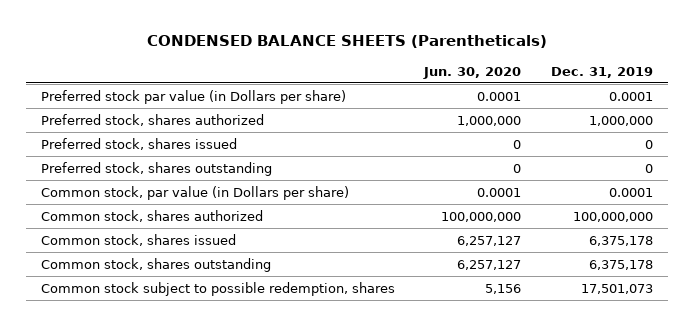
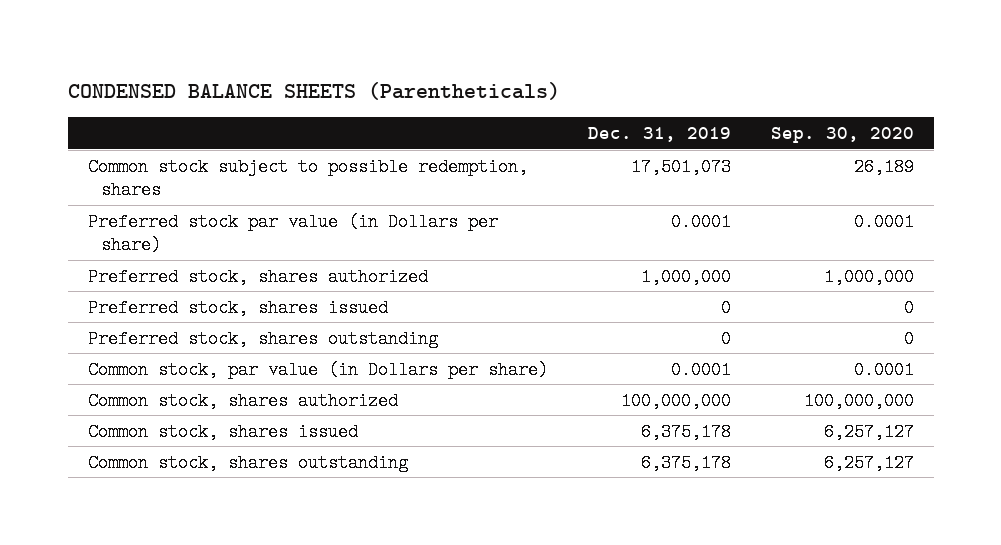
[423,66,522,79] Jun. 30, 2020 -> none
none -> [770,126,914,143] Sep. 30, 2020
[40,281,395,296] Common stock subject to possible redemption, shares -> [87,157,528,200] Common stock subject to possible redemption, shares

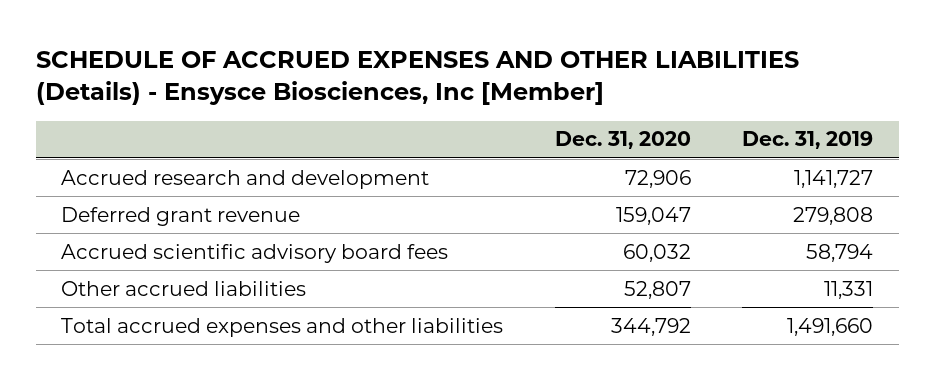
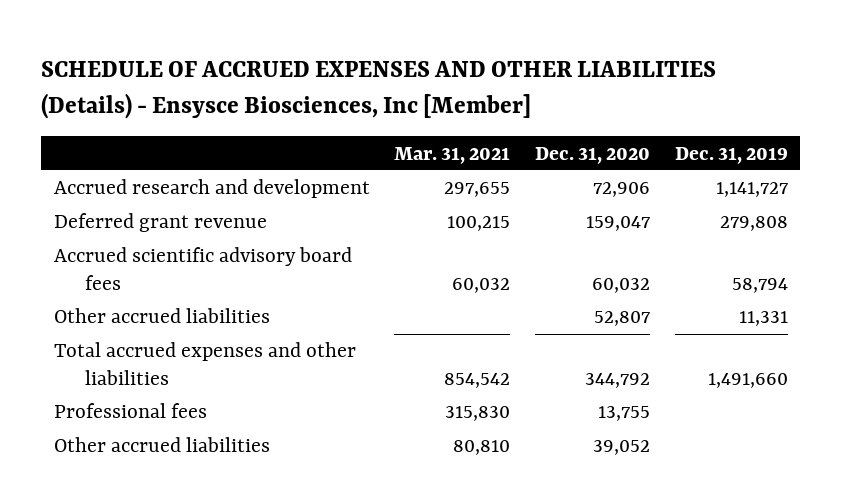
none -> [394,146,511,164] Mar. 31, 2021
none -> [53,403,207,419] Professional fees
none -> [53,437,270,453] Other accrued liabilities

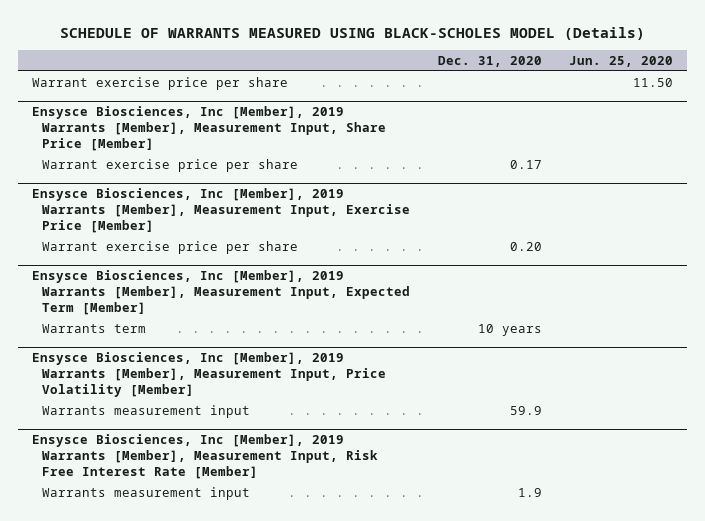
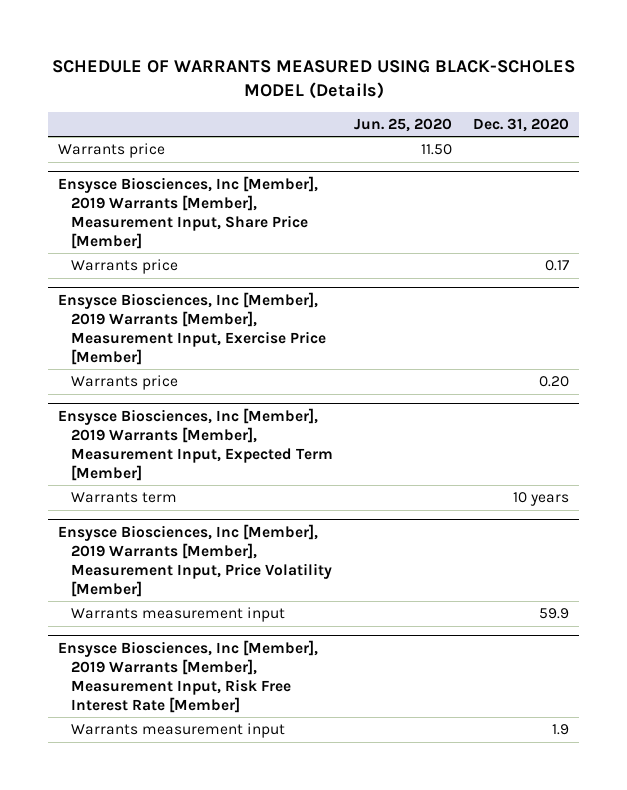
[32,76,289,90] Warrant exercise price per share -> [58,143,166,159] Warrants price
[42,158,299,172] Warrant exercise price per share -> [70,259,178,275] Warrants price
[42,240,299,254] Warrant exercise price per share -> [70,375,178,391] Warrants price

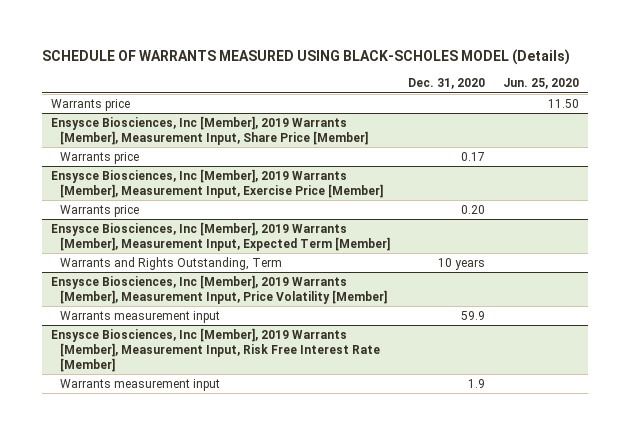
[70,492,177,504] Warrants term -> [60,256,283,270] Warrants and Rights Outstanding, Term

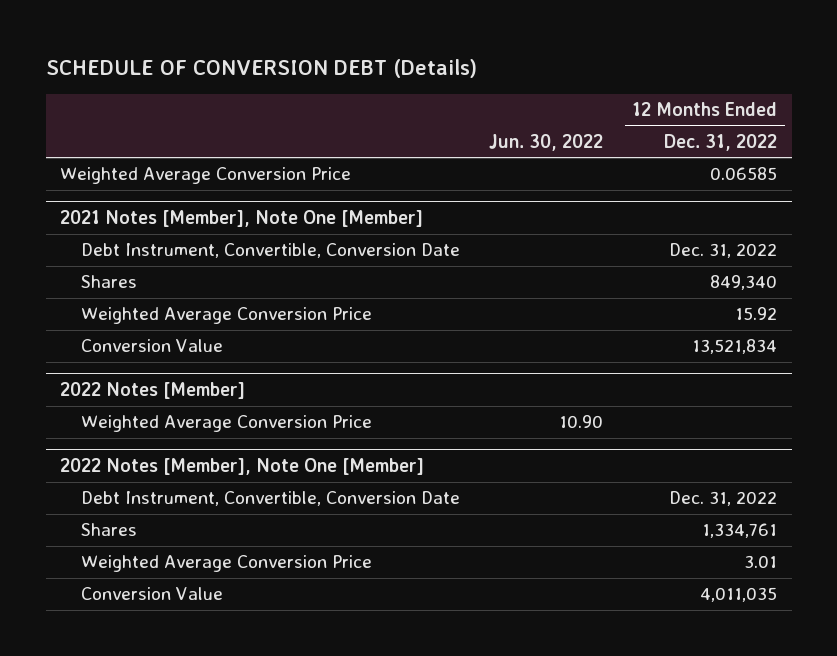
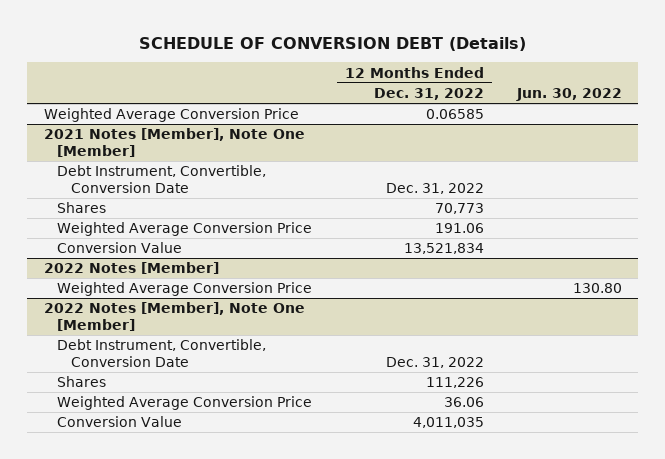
[710,275,778,291] 849,340 -> [435,203,485,215] 70,773
[735,307,778,321] 15.92 -> [435,223,485,234] 191.06
[559,415,604,429] 10.90 -> [572,283,622,294] 130.80
[702,523,778,539] 1,334,761 -> [426,377,485,389] 111,226
[744,555,778,569] 3.01 -> [444,397,485,408] 36.06

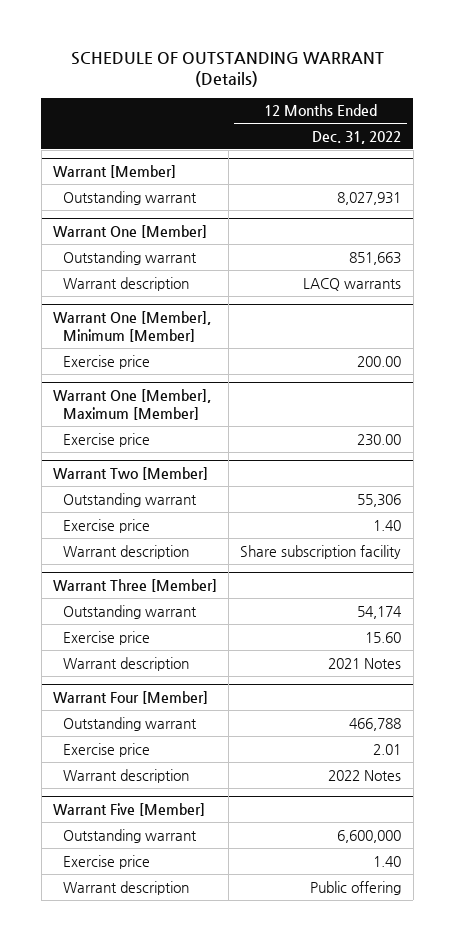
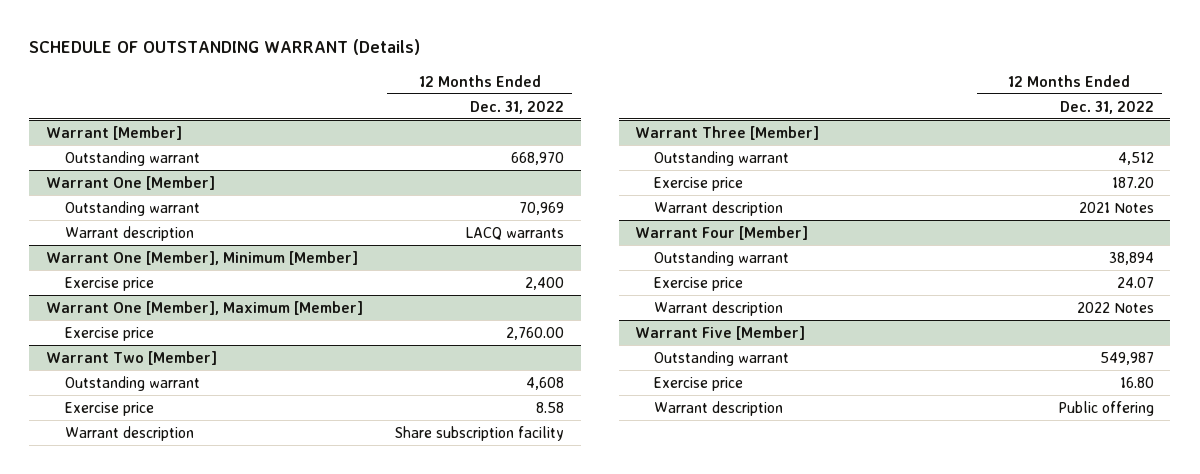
[337,191,402,205] 8,027,931 -> [511,151,565,165] 668,970
[349,251,402,265] 851,663 -> [519,201,565,215] 70,969
[357,355,402,367] 200.00 -> [525,276,565,290] 2,400
[357,433,402,446] 230.00 -> [506,326,565,340] 2,760.00
[357,493,402,507] 55,306 -> [526,376,565,390] 4,608
[373,519,402,531] 1.40 -> [536,401,565,413] 8.58
[357,605,403,619] 54,174 -> [1117,151,1154,165] 4,512
[365,631,402,643] 15.60 -> [1111,176,1154,188] 187.20
[349,717,402,731] 466,788 -> [1108,251,1154,265] 38,894
[373,743,402,755] 2.01 -> [1116,276,1154,288] 24.07
[337,829,402,843] 6,600,000 -> [1099,351,1154,365] 549,987
[373,855,402,867] 1.40 -> [1119,376,1154,388] 16.80

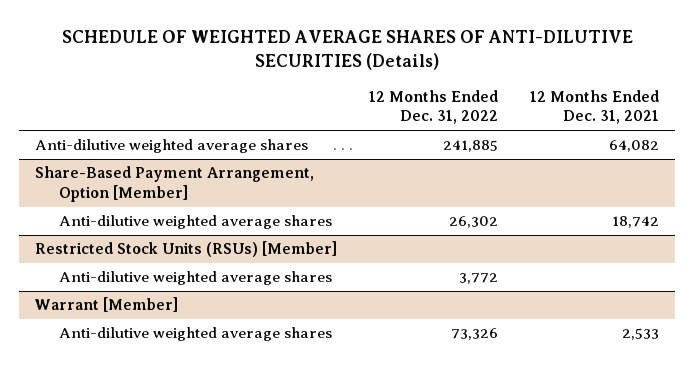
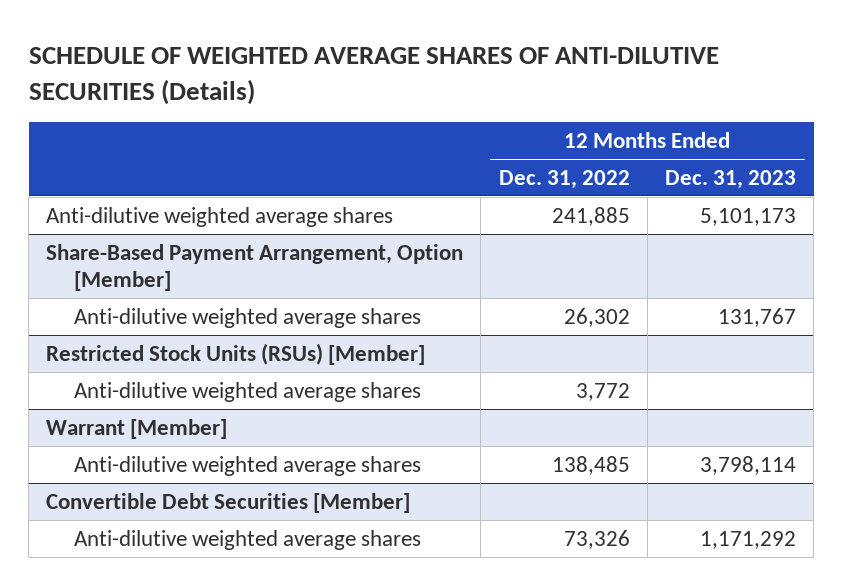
[529,89,659,125] 12 Months Ended Dec. 31, 2021 -> none
none -> [665,169,797,189] Dec. 31, 2023
none -> [74,455,422,476] Anti-dilutive weighted average shares
none -> [46,492,411,513] Convertible Debt Securities [Member]

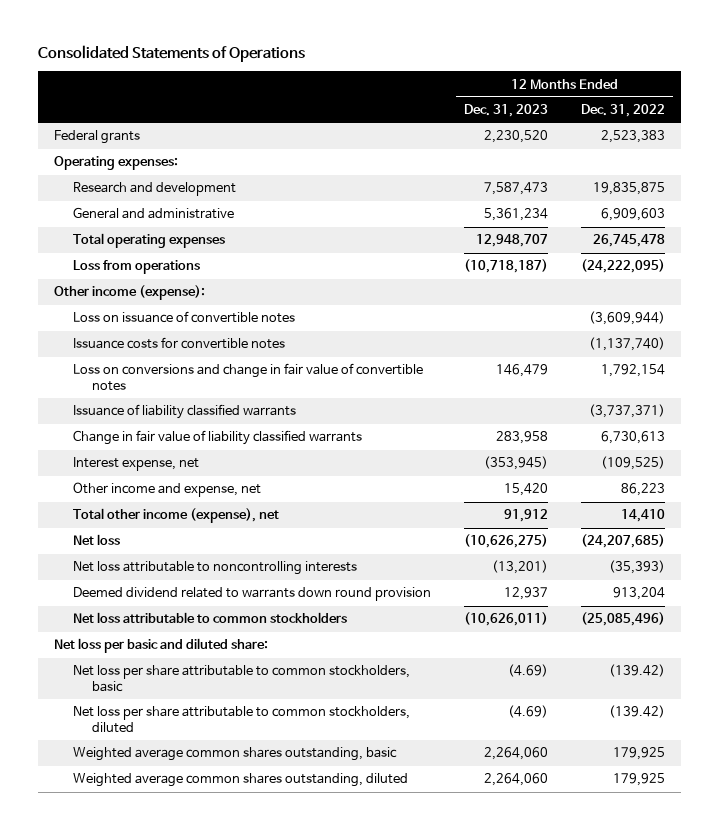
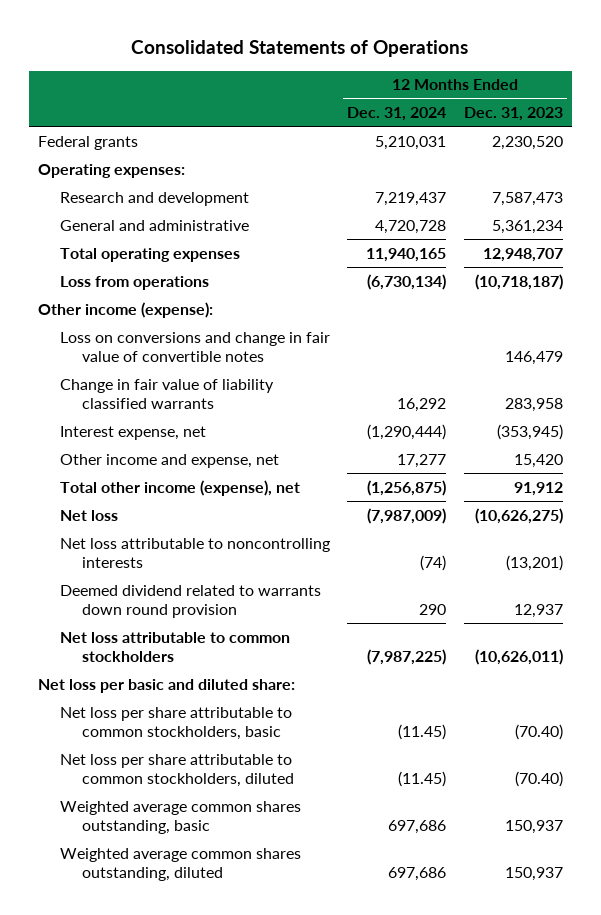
[581,104,666,118] Dec. 31, 2022 -> none
none -> [347,107,447,122] Dec. 31, 2024
[73,311,296,324] Loss on issuance of convertible notes -> none
[73,337,286,350] Issuance costs for convertible notes -> none
[73,404,297,420] Issuance of liability classified warrants -> none
[508,664,549,678] (4.69) -> [514,724,563,741] (70.40)
[508,705,549,719] (4.69) -> [514,771,563,788] (70.40)
[484,747,549,761] 2,264,060 -> [504,820,563,835] 150,937
[484,773,549,787] 2,264,060 -> [504,867,563,882] 150,937

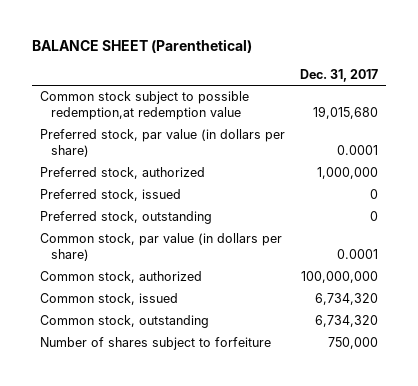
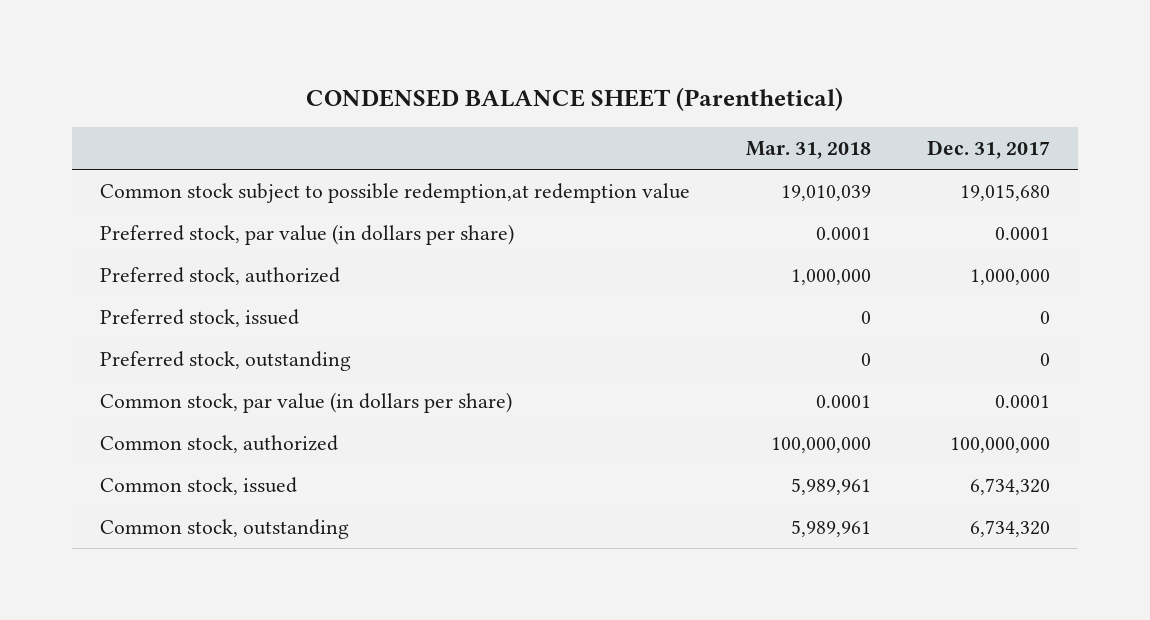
[31,39,252,54] BALANCE SHEET (Parenthetical) -> [306,86,844,111] CONDENSED BALANCE SHEET (Parenthetical)
none -> [746,141,872,160] Mar. 31, 2018
[39,337,271,351] Number of shares subject to forfeiture -> none

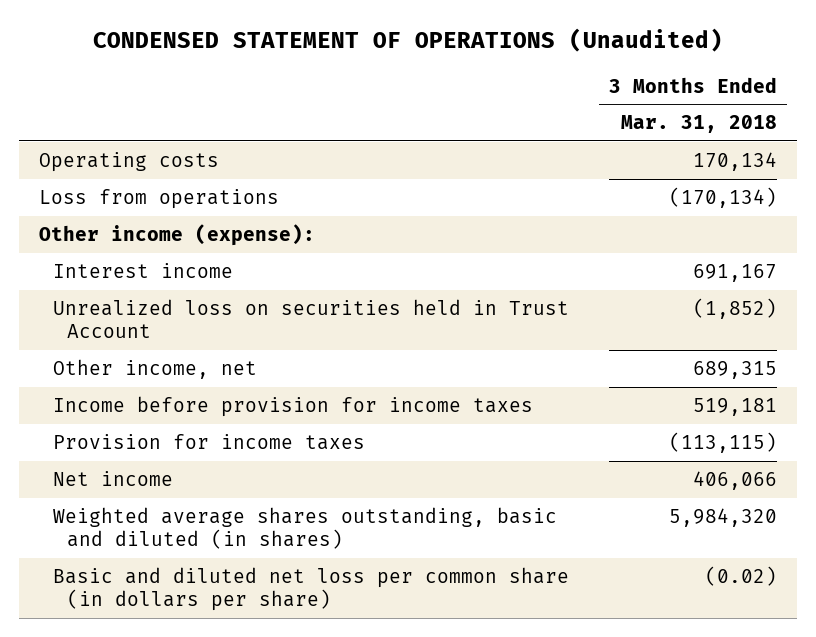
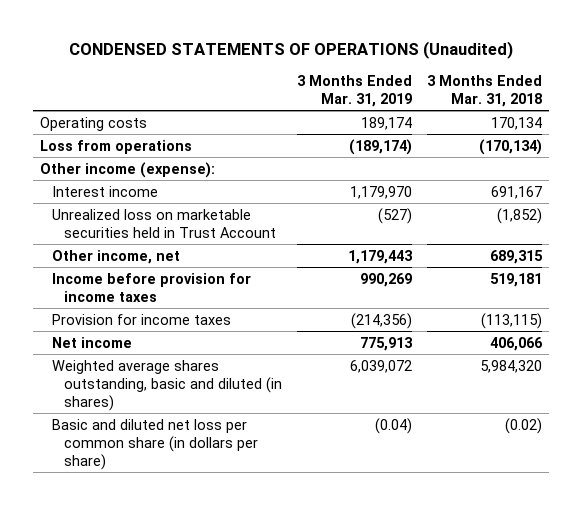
[92,28,723,53] CONDENSED STATEMENT OF OPERATIONS (Unaudited) -> [68,40,513,59] CONDENSED STATEMENTS OF OPERATIONS (Unaudited)
none -> [296,74,412,107] 3 Months Ended Mar. 31, 2019
[52,299,569,339] Unrealized loss on securities held in Trust Account -> [51,208,276,238] Unrealized loss on marketable securities held in Trust Account

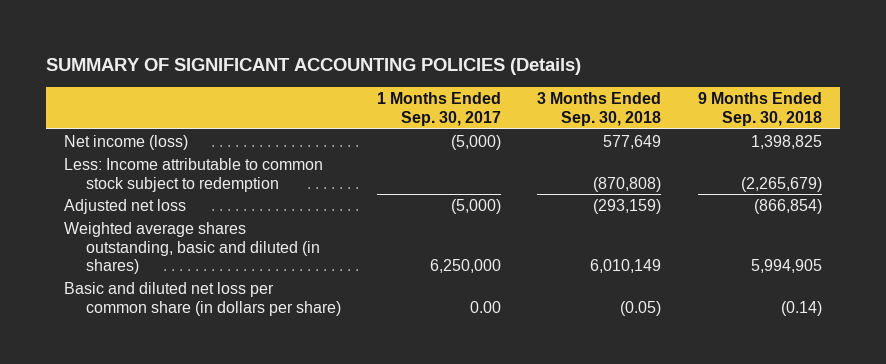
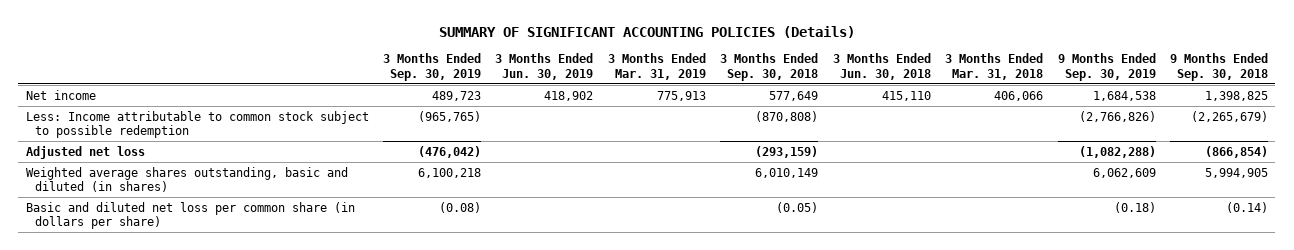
[377,92,502,126] 1 Months Ended Sep. 30, 2017 -> none
none -> [382,53,481,81] 3 Months Ended Sep. 30, 2019
none -> [495,53,594,80] 3 Months Ended Jun. 30, 2019
none -> [607,53,706,80] 3 Months Ended Mar. 31, 2019
none -> [832,53,931,80] 3 Months Ended Jun. 30, 2018
none -> [945,53,1044,80] 3 Months Ended Mar. 31, 2018
none -> [1057,53,1156,81] 9 Months Ended Sep. 30, 2019
[64,135,189,151] Net income (loss) -> [25,89,96,100] Net income
[64,158,324,192] Less: Income attributable to common stock subject to redemption -> [25,110,369,139] Less: Income attributable to common stock subject to possible redemption

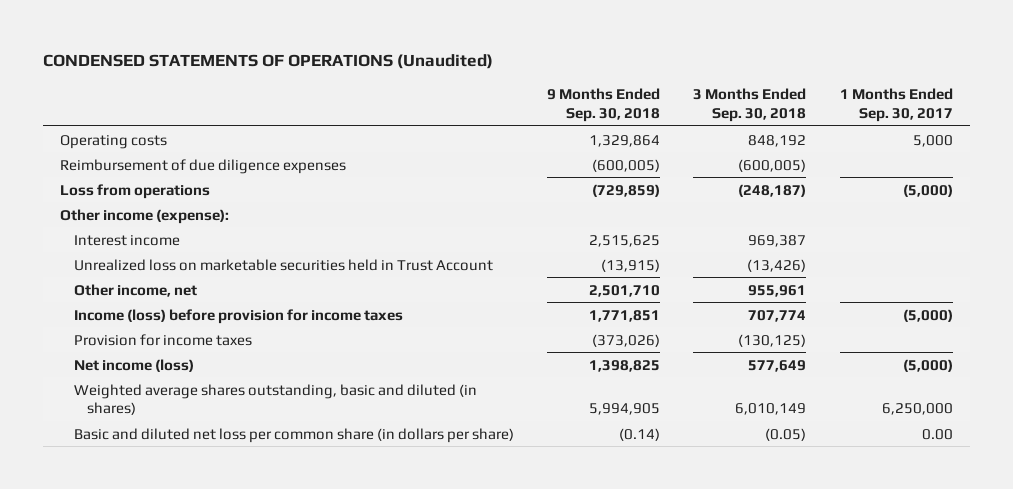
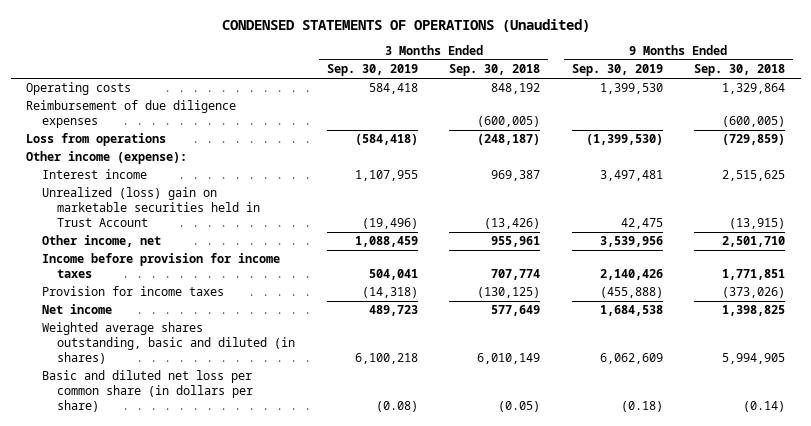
[839,87,953,122] 1 Months Ended Sep. 30, 2017 -> none
none -> [326,64,418,77] Sep. 30, 2019
none -> [571,64,663,77] Sep. 30, 2019
[73,258,493,271] Unrealized loss on marketable securities held in Trust Account -> [41,187,261,227] Unrealized (loss) gain on marketable securities held in Trust Account
[73,308,403,324] Income (loss) before provision for income taxes -> [41,253,280,279] Income before provision for income taxes
[73,358,194,372] Net income (loss) -> [41,304,112,315] Net income

